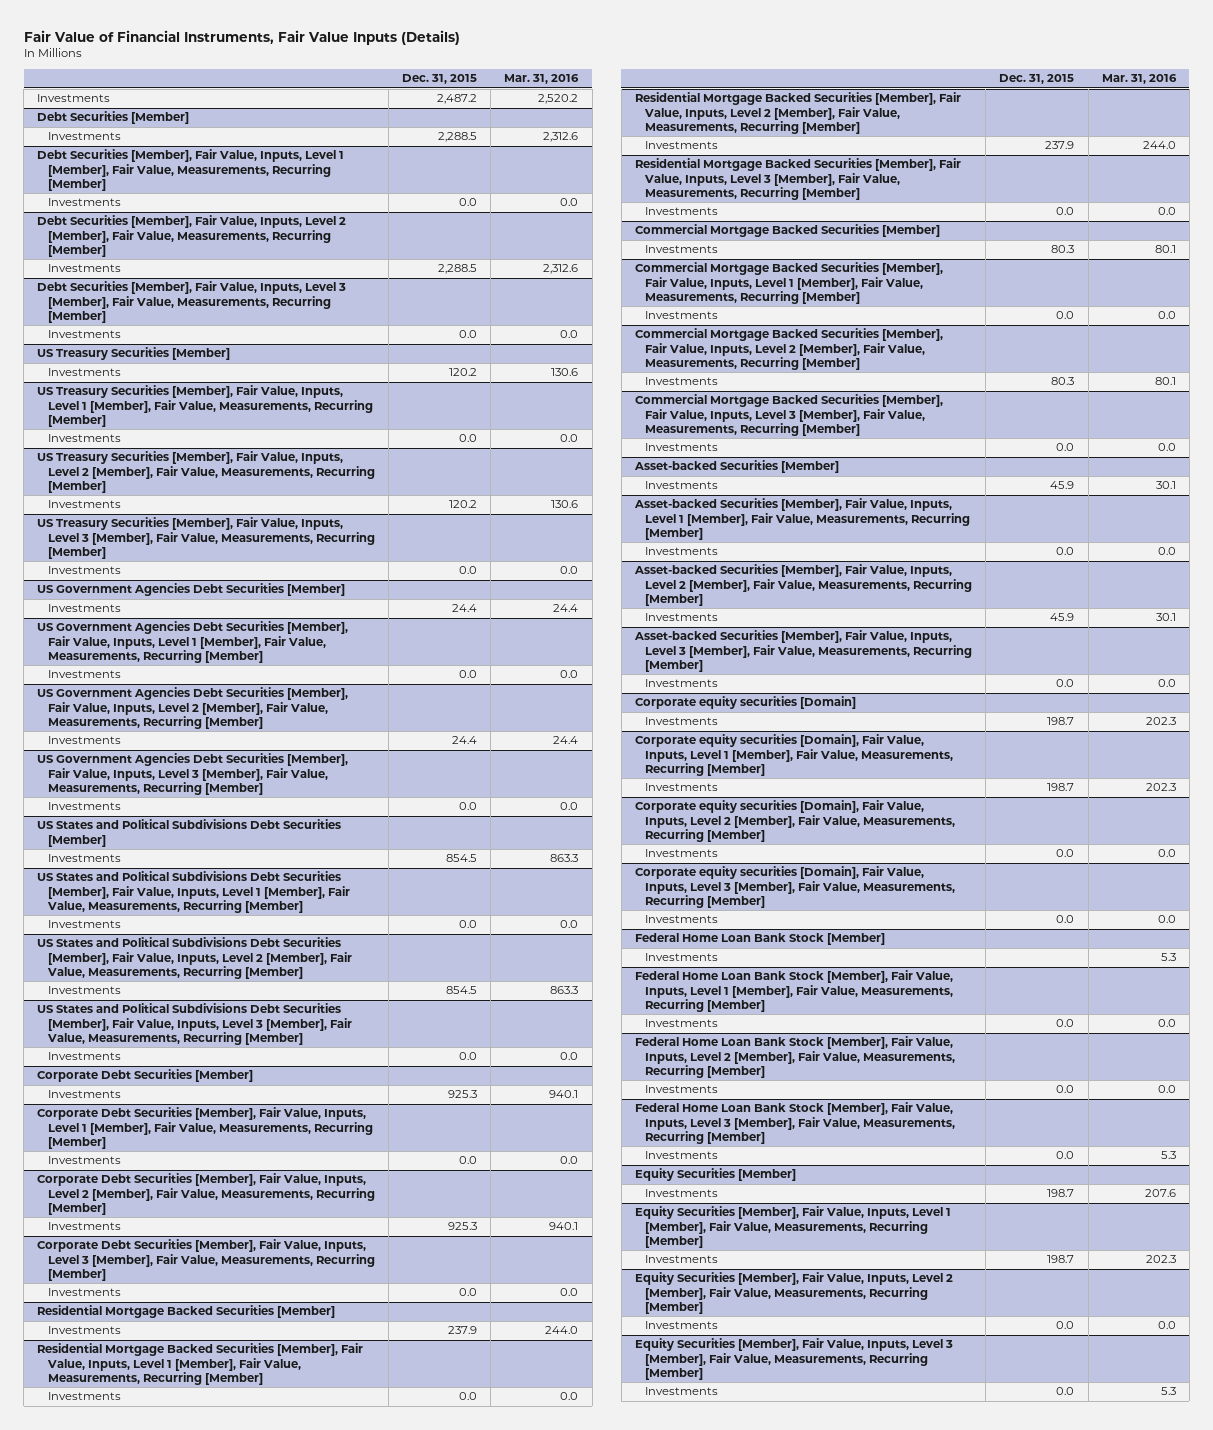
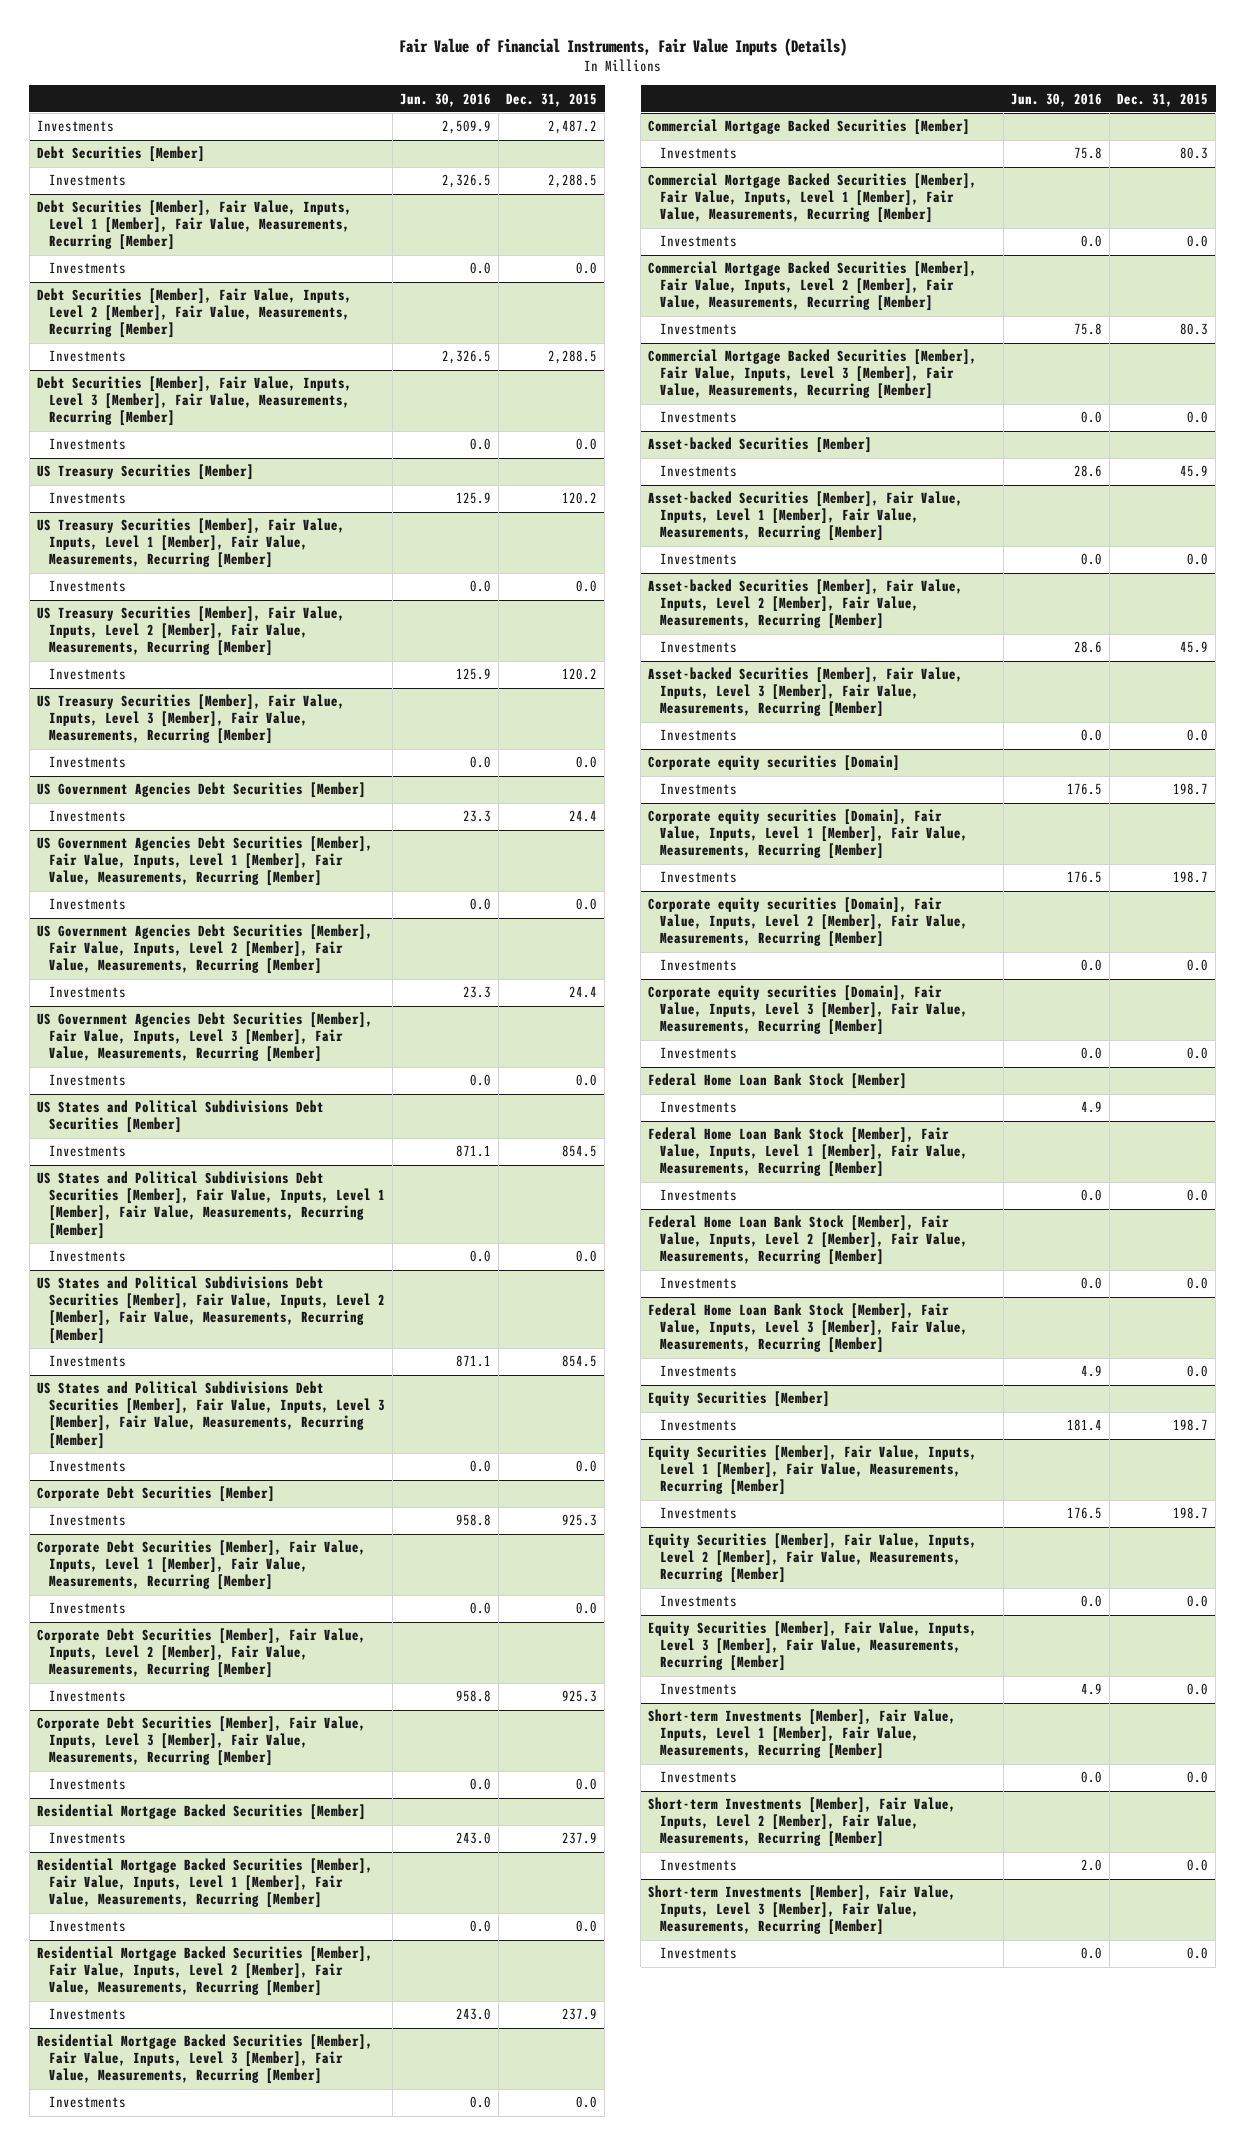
[504,74,580,85] Mar. 31, 2016 -> none
none -> [400,92,492,107] Jun. 30, 2016
none -> [648,1709,957,1760] Short-term Investments [Member], Fair Value, Inputs, Level 1 [Member], Fair Value, Measurements, Recurring [Member]
none -> [660,1771,738,1784] Investments
none -> [648,1797,957,1848] Short-term Investments [Member], Fair Value, Inputs, Level 2 [Member], Fair Value, Measurements, Recurring [Member]
none -> [660,1859,738,1872] Investments
none -> [648,1885,957,1936] Short-term Investments [Member], Fair Value, Inputs, Level 3 [Member], Fair Value, Measurements, Recurring [Member]
none -> [660,1947,738,1960] Investments

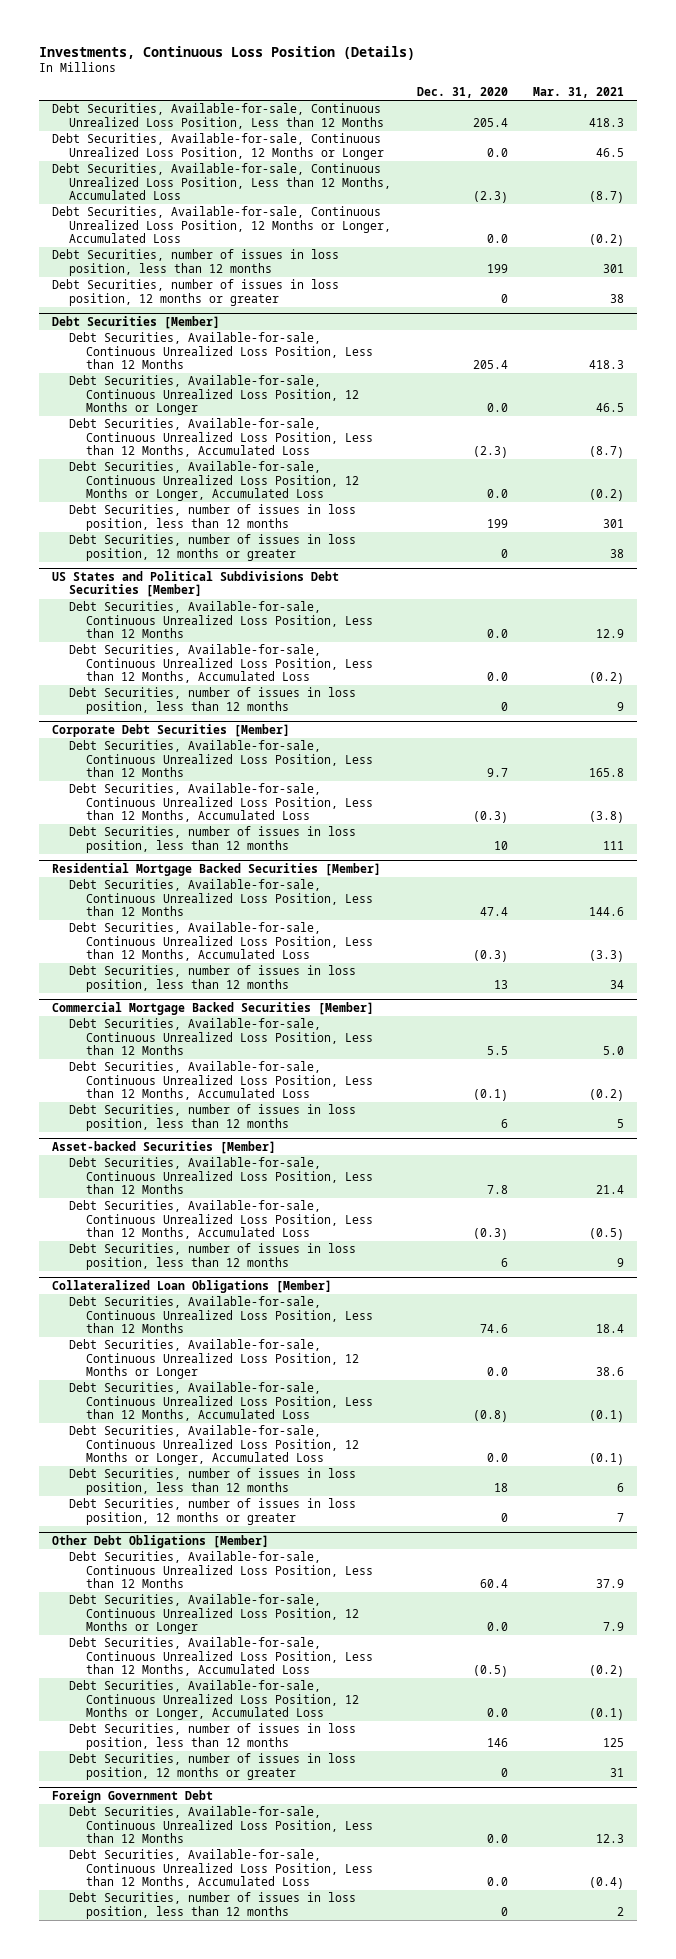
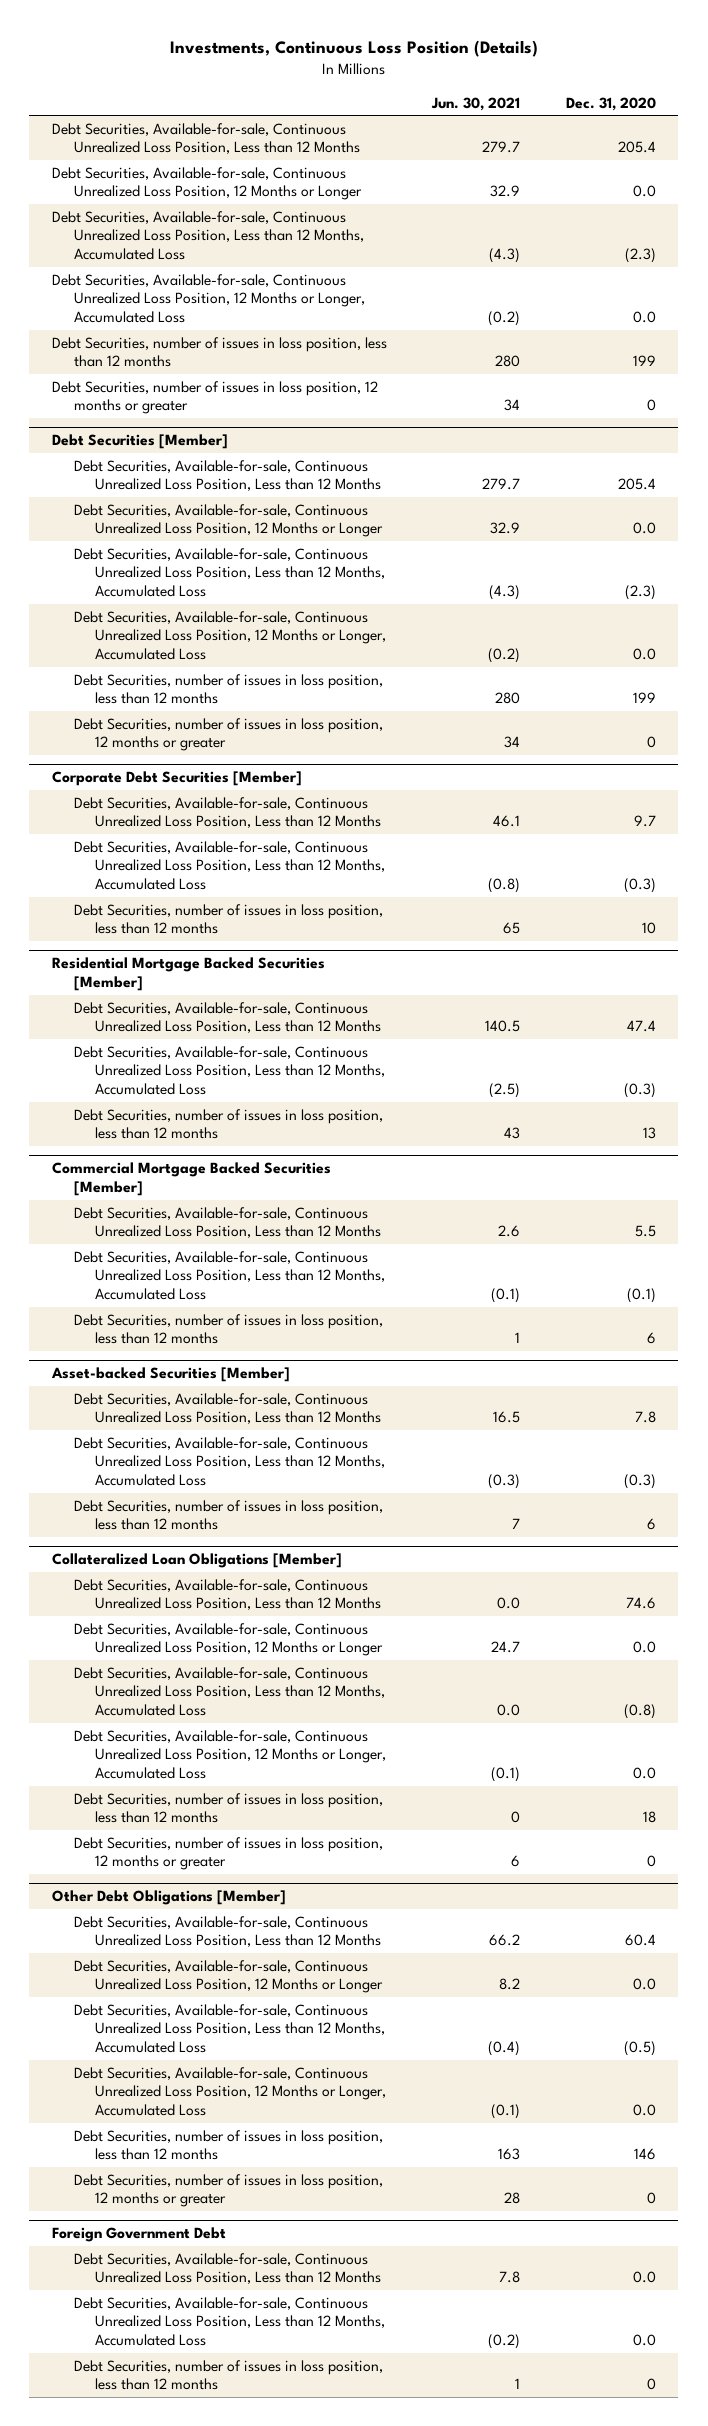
[533,87,625,99] Mar. 31, 2021 -> none
none -> [431,96,521,111] Jun. 30, 2021
[51,571,339,598] US States and Political Subdivisions Debt Securities [Member] -> none
[68,601,374,639] Debt Securities, Available-for-sale, Continuous Unrealized Loss Position, Less than 12 Months -> none
[68,644,374,684] Debt Securities, Available-for-sale, Continuous Unrealized Loss Position, Less than 12 Months, Accumulated Loss -> none
[68,687,356,714] Debt Securities, number of issues in loss position, less than 12 months -> none

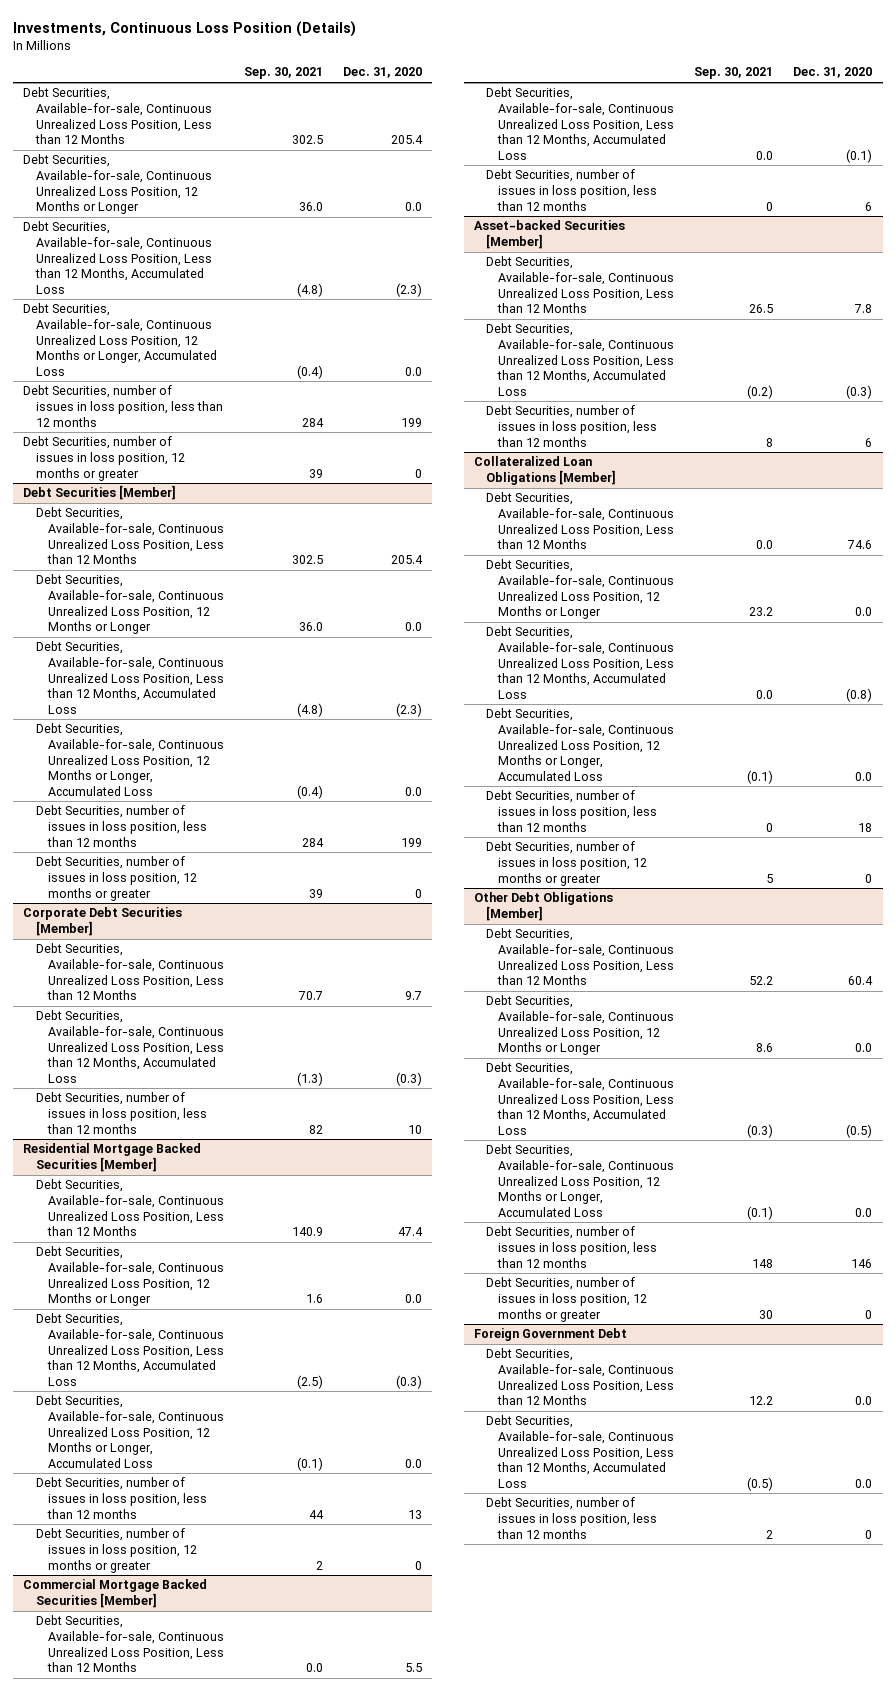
[431,96,521,111] Jun. 30, 2021 -> none
none -> [243,67,323,80] Sep. 30, 2021
none -> [35,1246,224,1307] Debt Securities, Available-for-sale, Continuous Unrealized Loss Position, 12 Months or Longer
none -> [35,1395,224,1468] Debt Securities, Available-for-sale, Continuous Unrealized Loss Position, 12 Months or Longer, Accumulated Loss
none -> [35,1528,197,1573] Debt Securities, number of issues in loss position, 12 months or greater

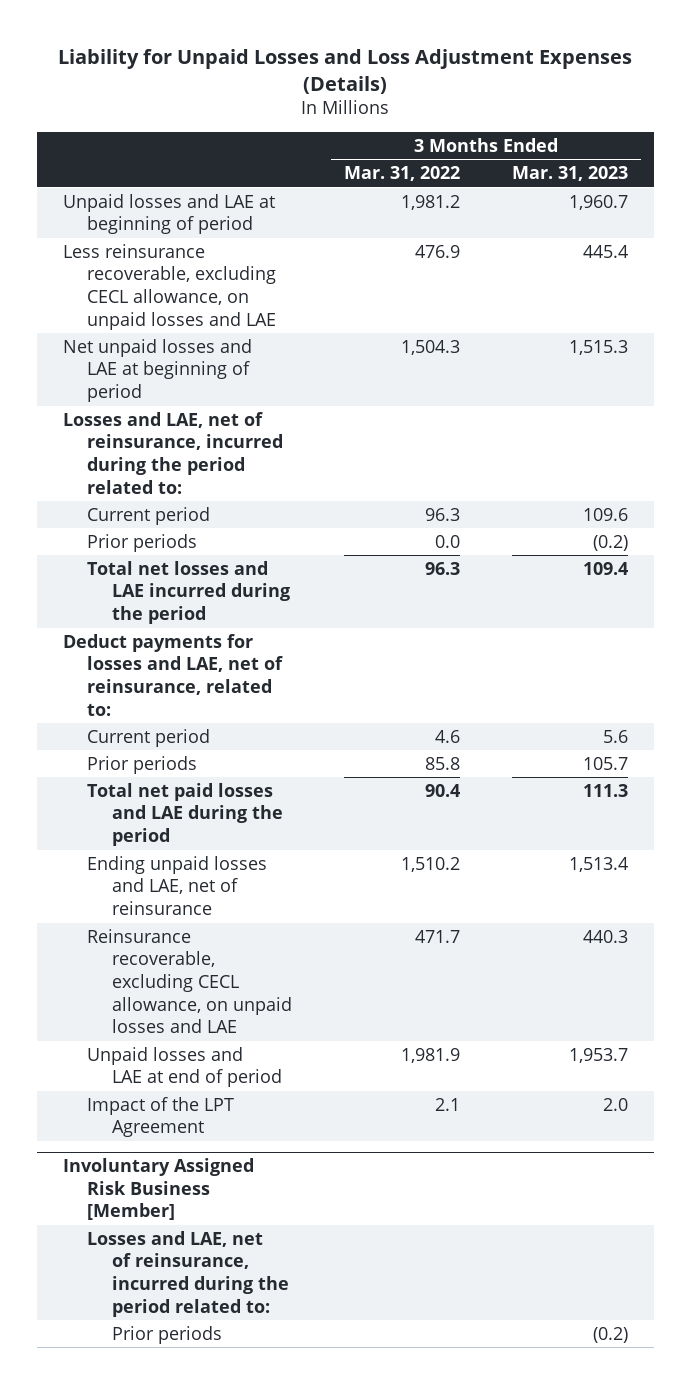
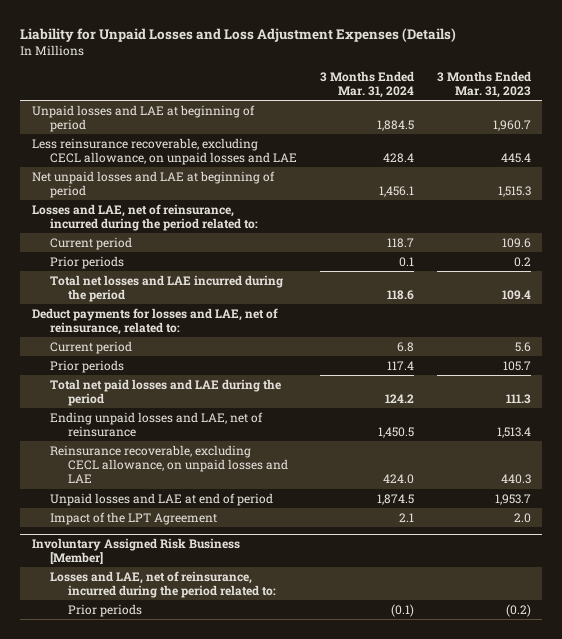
[343,165,460,181] Mar. 31, 2022 -> none
none -> [319,70,414,98] 3 Months Ended Mar. 31, 2024
[592,534,628,551] (0.2) -> [513,256,531,267] 0.2

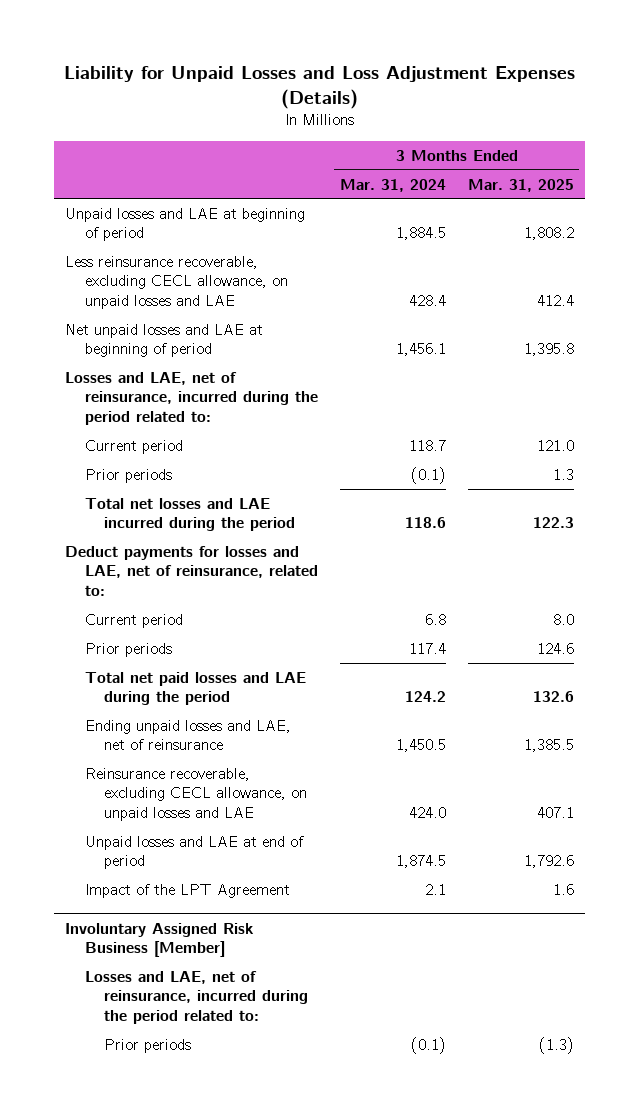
[436,70,531,98] 3 Months Ended Mar. 31, 2023 -> none
none -> [467,178,574,192] Mar. 31, 2025
[398,256,414,267] 0.1 -> [410,466,446,484] (0.1)

